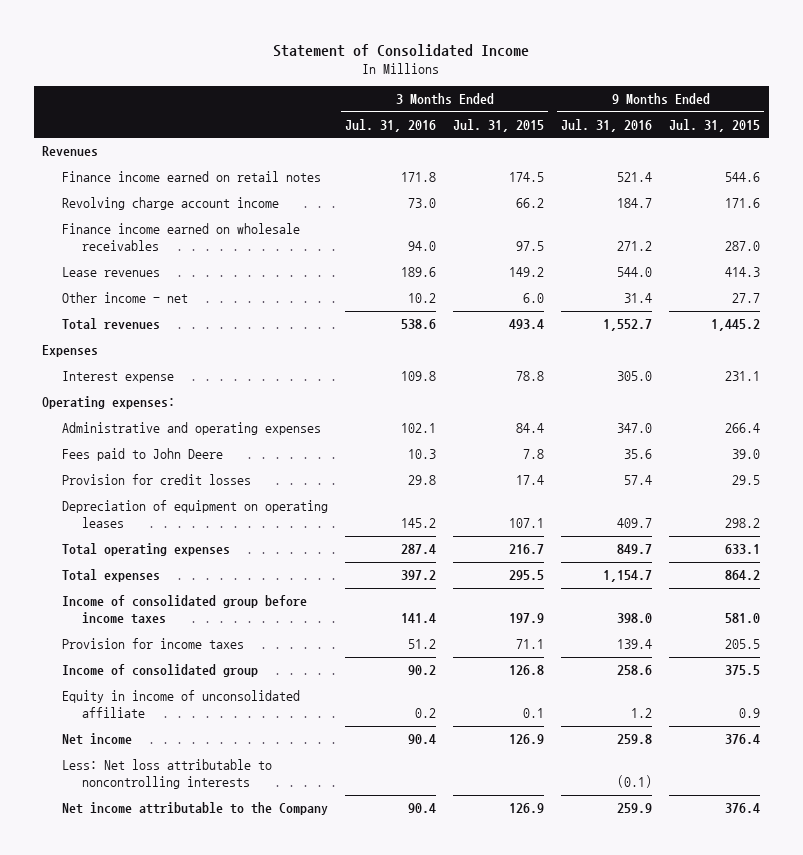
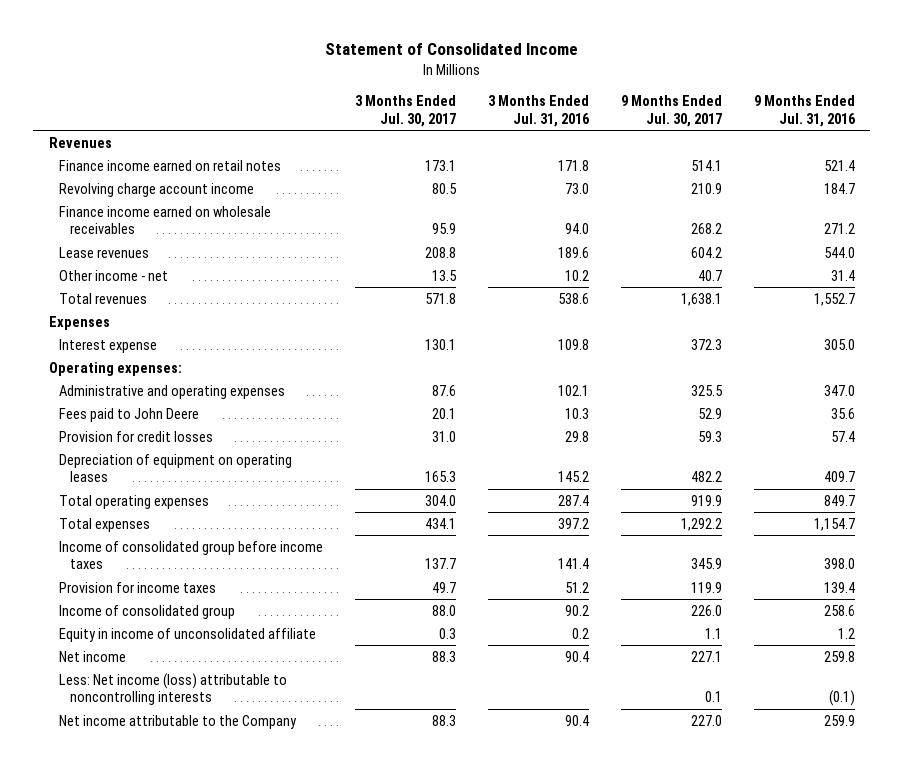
[453,118,545,132] Jul. 31, 2015 -> none
[669,118,761,132] Jul. 31, 2015 -> none
none -> [354,95,456,127] 3 Months Ended Jul. 30, 2017
none -> [620,95,722,127] 9 Months Ended Jul. 30, 2017
[62,759,273,790] Less: Net loss attributable to noncontrolling interests -> [59,672,288,706] Less: Net income (loss) attributable to noncontrolling interests

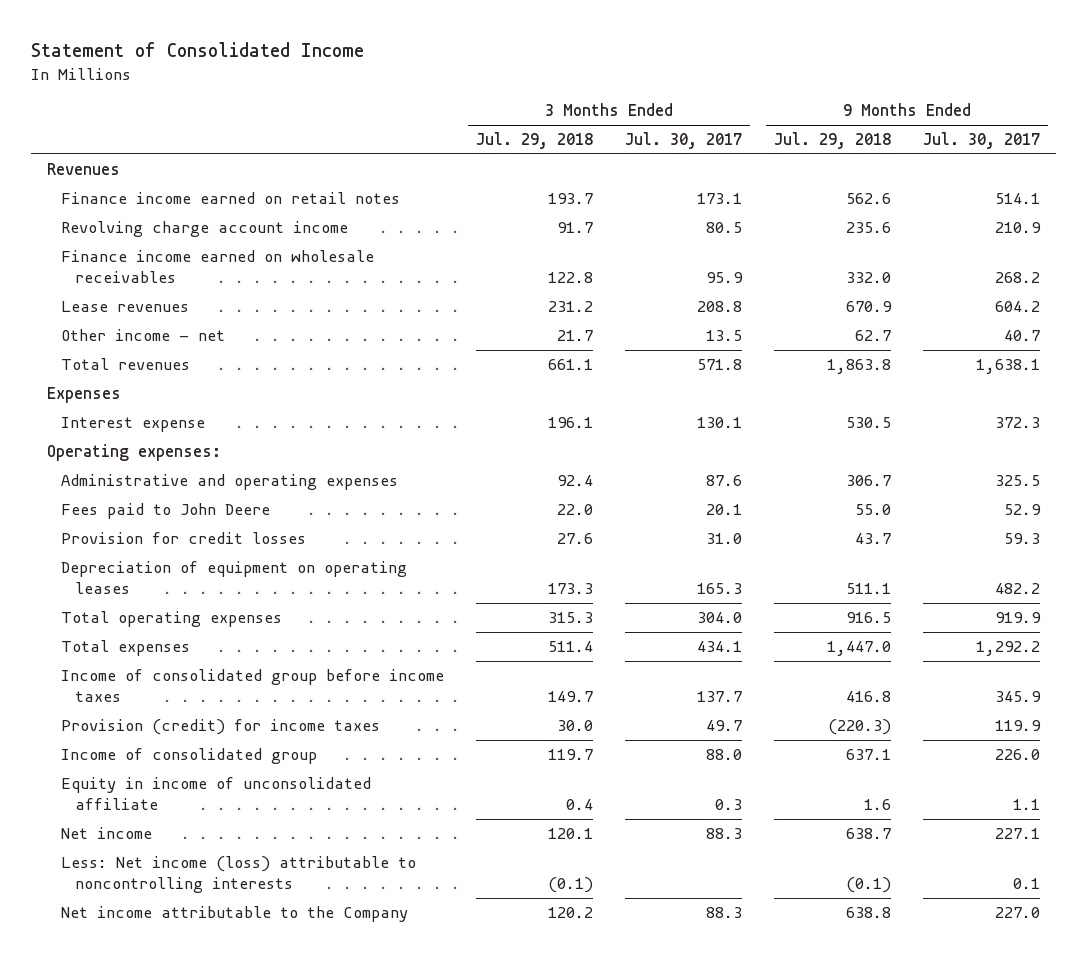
[487,95,590,127] 3 Months Ended Jul. 31, 2016 -> none
[753,95,856,127] 9 Months Ended Jul. 31, 2016 -> none
none -> [476,132,594,150] Jul. 29, 2018
none -> [773,132,891,150] Jul. 29, 2018
[59,581,217,593] Provision for income taxes -> [61,719,381,736] Provision (credit) for income taxes

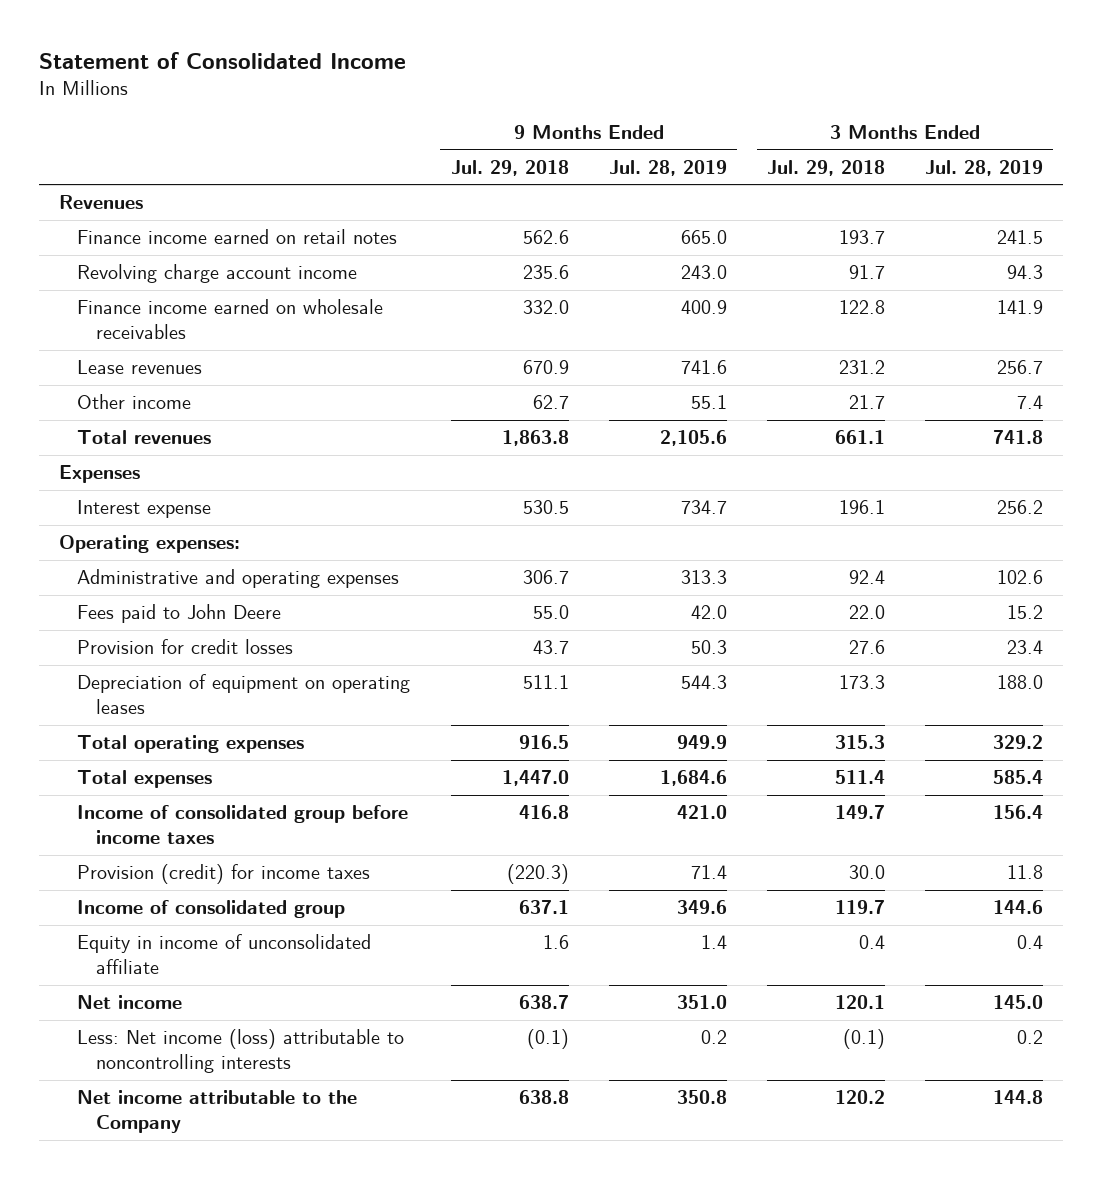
[624,132,742,150] Jul. 30, 2017 -> none
[922,132,1040,150] Jul. 30, 2017 -> none
none -> [608,159,727,176] Jul. 28, 2019
none -> [924,159,1043,176] Jul. 28, 2019
[61,329,226,342] Other income - net -> [77,394,192,410] Other income

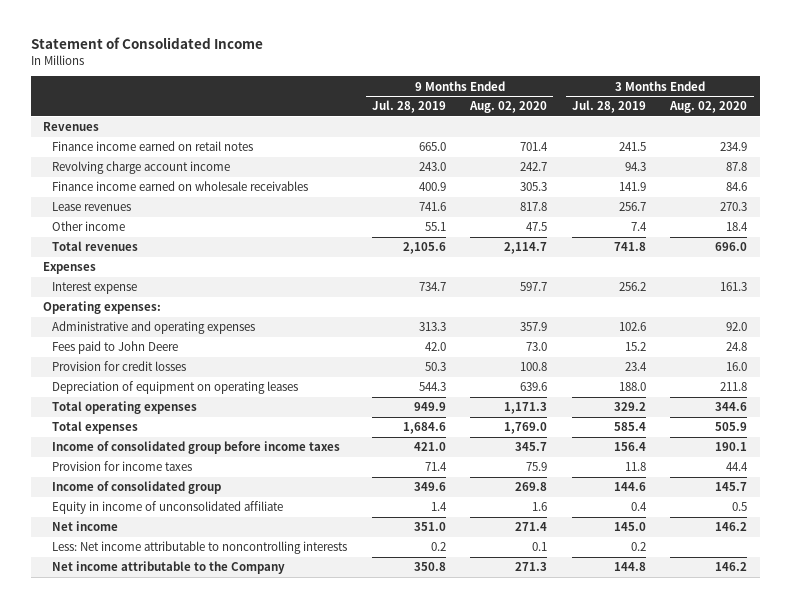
[450,159,569,176] Jul. 29, 2018 -> none
[766,159,885,176] Jul. 29, 2018 -> none
none -> [469,101,548,114] Aug. 02, 2020
none -> [669,101,748,114] Aug. 02, 2020
[77,864,371,885] Provision (credit) for income taxes -> [52,461,193,472] Provision for income taxes
[77,1029,405,1074] Less: Net income (loss) attributable to noncontrolling interests -> [52,541,348,555] Less: Net income attributable to noncontrolling interests

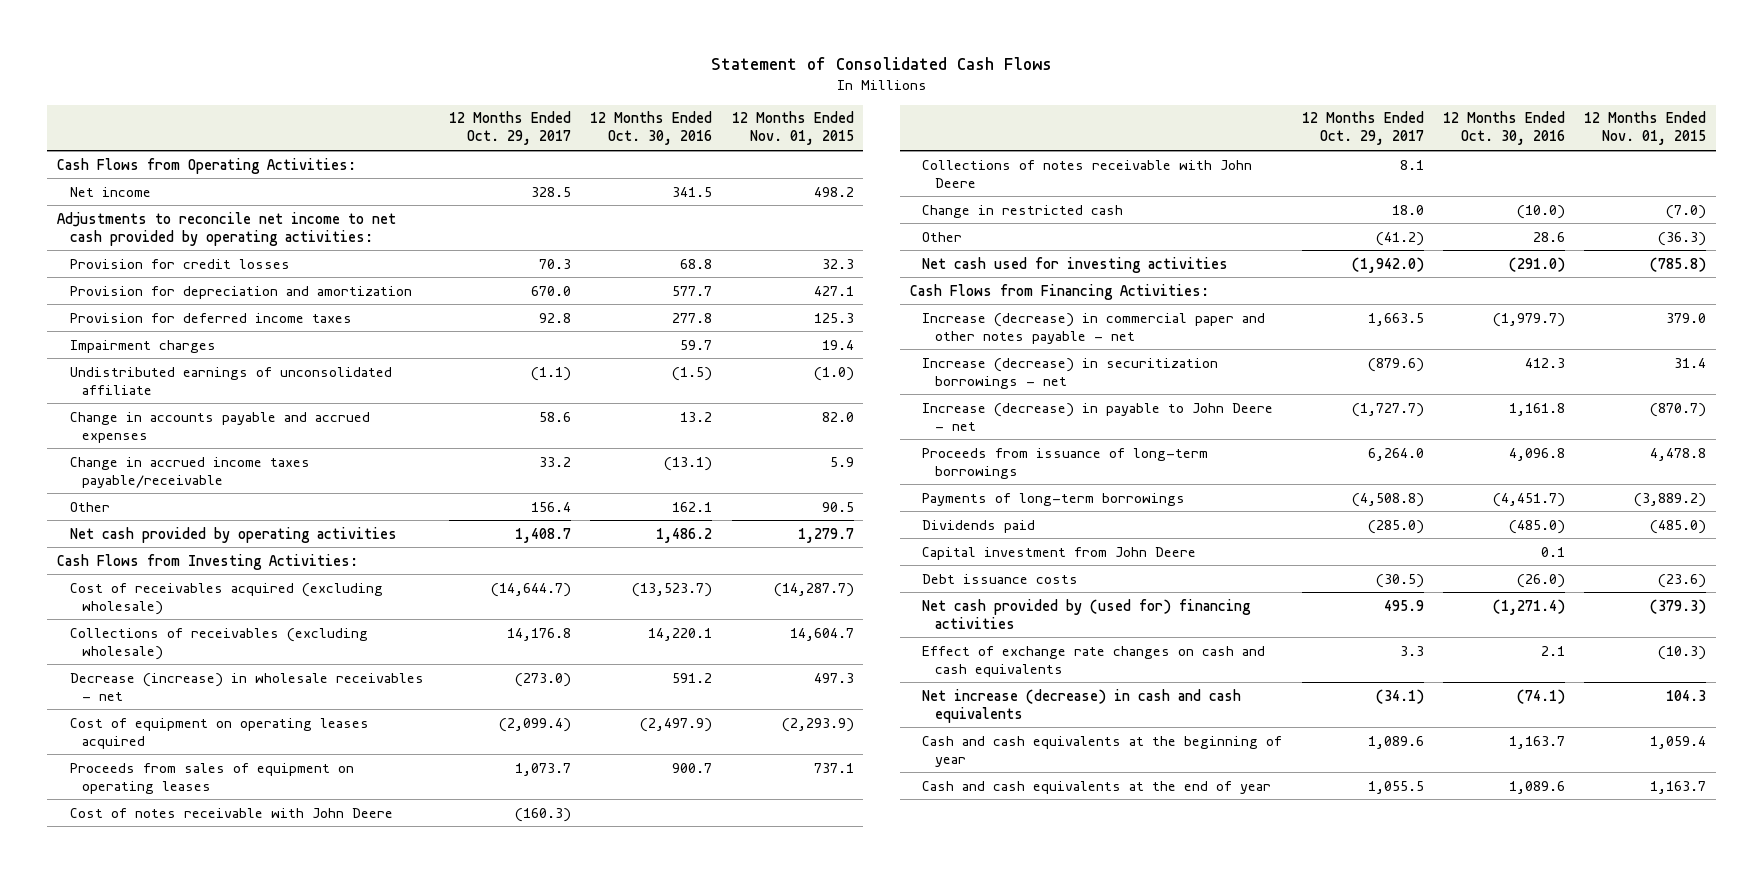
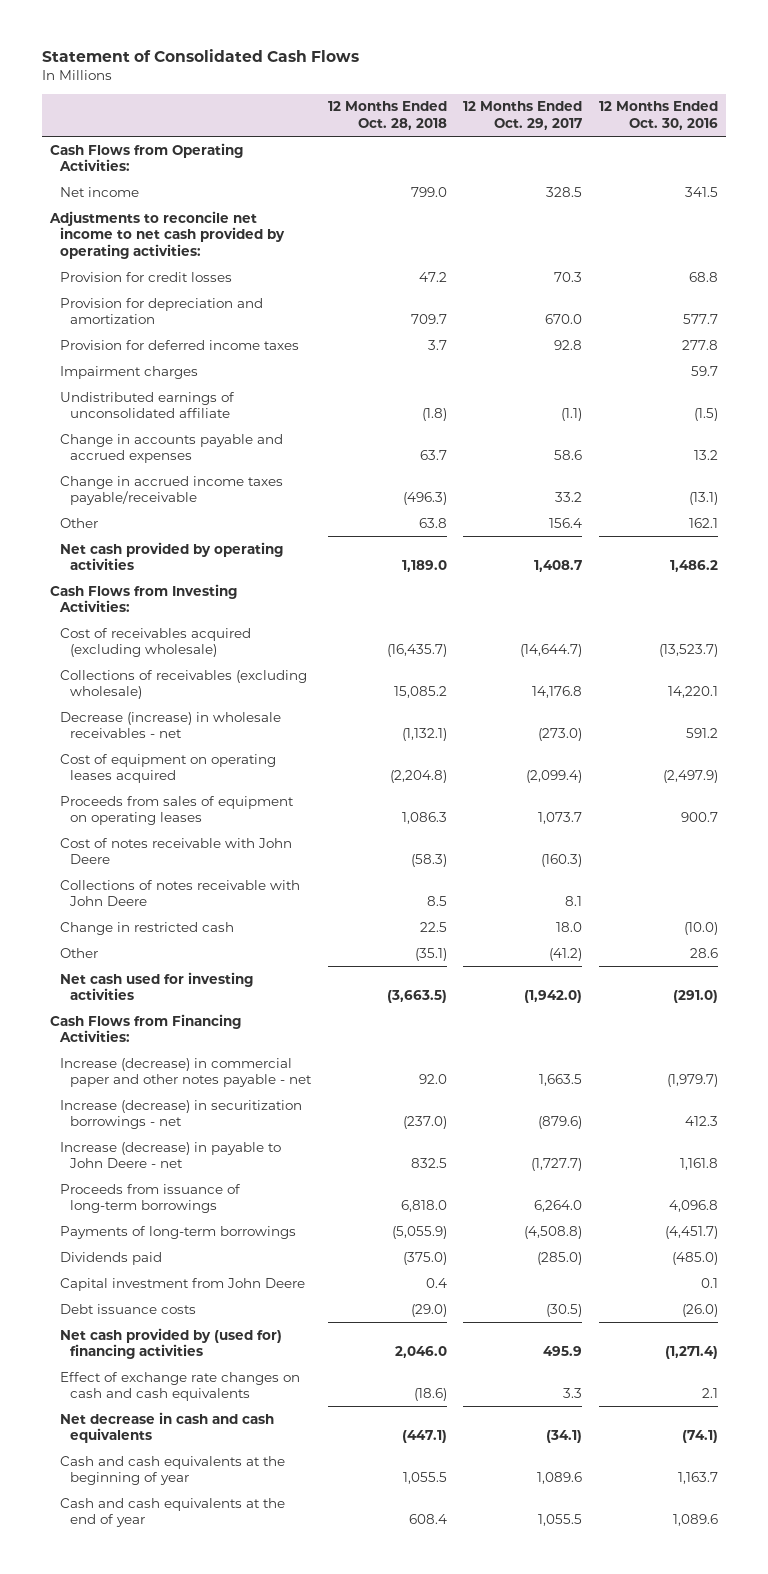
[731,111,854,146] 12 Months Ended Nov. 01, 2015 -> none
none -> [327,101,447,130] 12 Months Ended Oct. 28, 2018
[922,688,1242,723] Net increase (decrease) in cash and cash equivalents -> [60,1411,275,1444] Net decrease in cash and cash equivalents

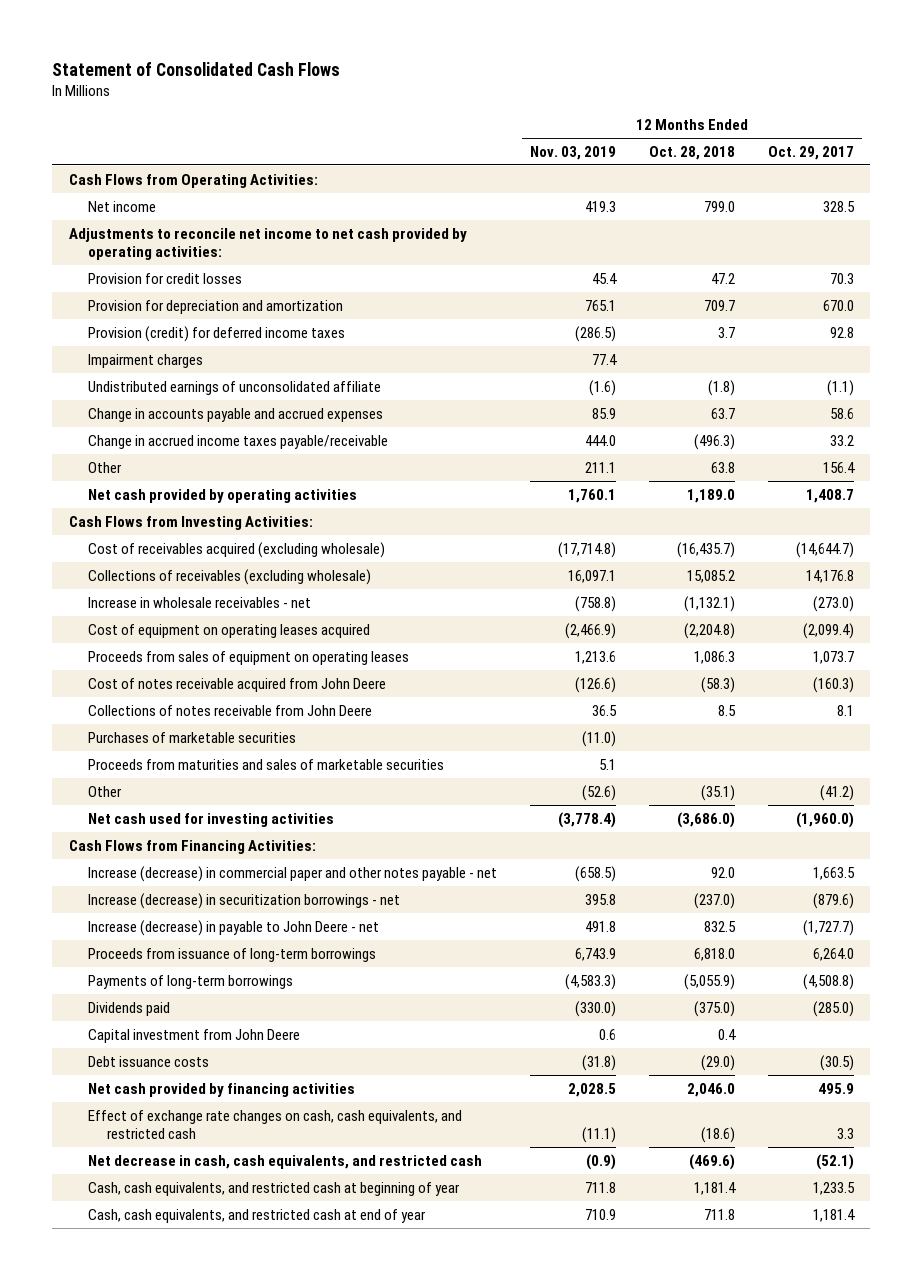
[598,101,718,130] 12 Months Ended Oct. 30, 2016 -> none
none -> [529,145,616,160] Nov. 03, 2019
[60,339,300,350] Provision for deferred income taxes -> [88,325,346,342] Provision (credit) for deferred income taxes
[60,711,282,739] Decrease (increase) in wholesale receivables - net -> [88,596,312,608] Increase in wholesale receivables - net
[60,921,235,935] Change in restricted cash -> none
[60,837,293,865] Cost of notes receivable with John Deere -> [88,677,387,692] Cost of notes receivable acquired from John Deere
[60,879,301,907] Collections of notes receivable with John Deere -> [88,704,373,716] Collections of notes receivable from John Deere
none -> [88,731,297,743] Purchases of marketable securities
none -> [88,758,445,770] Proceeds from maturities and sales of marketable securities
[386,990,447,1004] (3,663.5) -> [676,811,735,828] (3,686.0)
[524,990,583,1004] (1,942.0) -> [795,811,854,828] (1,960.0)
[60,1327,283,1360] Net cash provided by (used for) financing activities -> [88,1082,356,1097] Net cash provided by financing activities
[60,1371,301,1402] Effect of exchange rate changes on cash and cash equivalents -> [88,1109,463,1139] Effect of exchange rate changes on cash, cash equivalents, and restricted cash
[60,1411,275,1444] Net decrease in cash and cash equivalents -> [88,1154,483,1169] Net decrease in cash, cash equivalents, and restricted cash
[401,1430,447,1444] (447.1) -> [688,1153,735,1170] (469.6)
[546,1430,583,1444] (34.1) -> [815,1153,854,1170] (52.1)
[60,1455,286,1486] Cash and cash equivalents at the beginning of year -> [88,1181,461,1196] Cash, cash equivalents, and restricted cash at beginning of year
[402,1472,447,1485] 1,055.5 -> [693,1181,736,1195] 1,181.4
[537,1472,583,1485] 1,089.6 -> [812,1181,855,1195] 1,233.5
[60,1497,286,1528] Cash and cash equivalents at the end of year -> [88,1208,427,1223] Cash, cash equivalents, and restricted cash at end of year
[408,1514,447,1525] 608.4 -> [703,1208,735,1220] 711.8
[538,1514,583,1527] 1,055.5 -> [812,1208,855,1222] 1,181.4

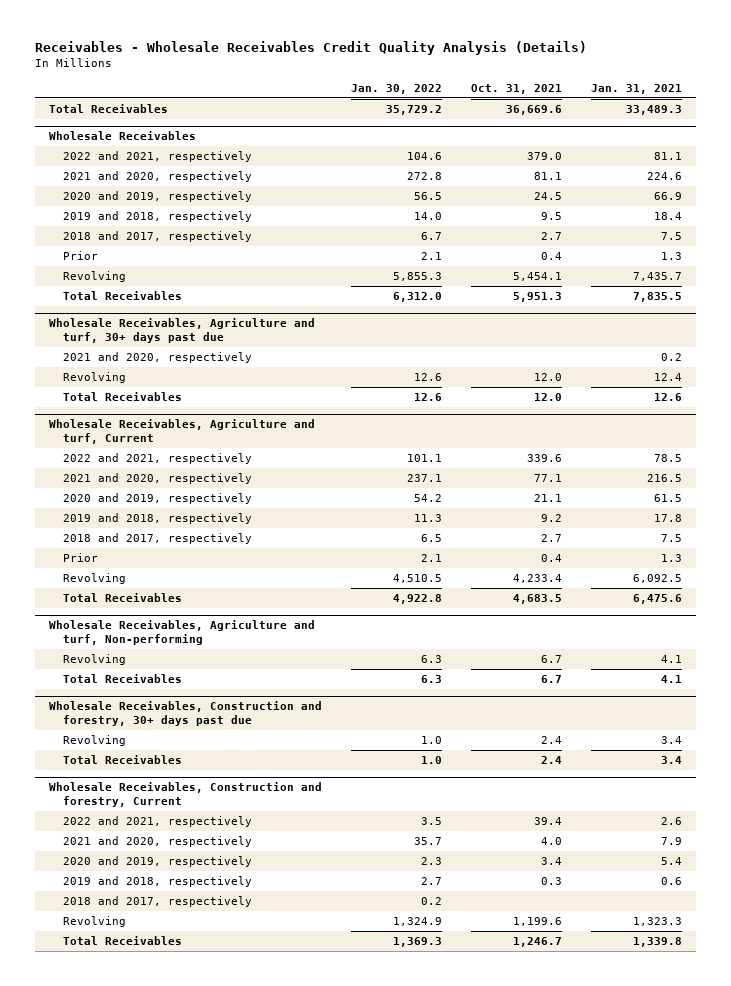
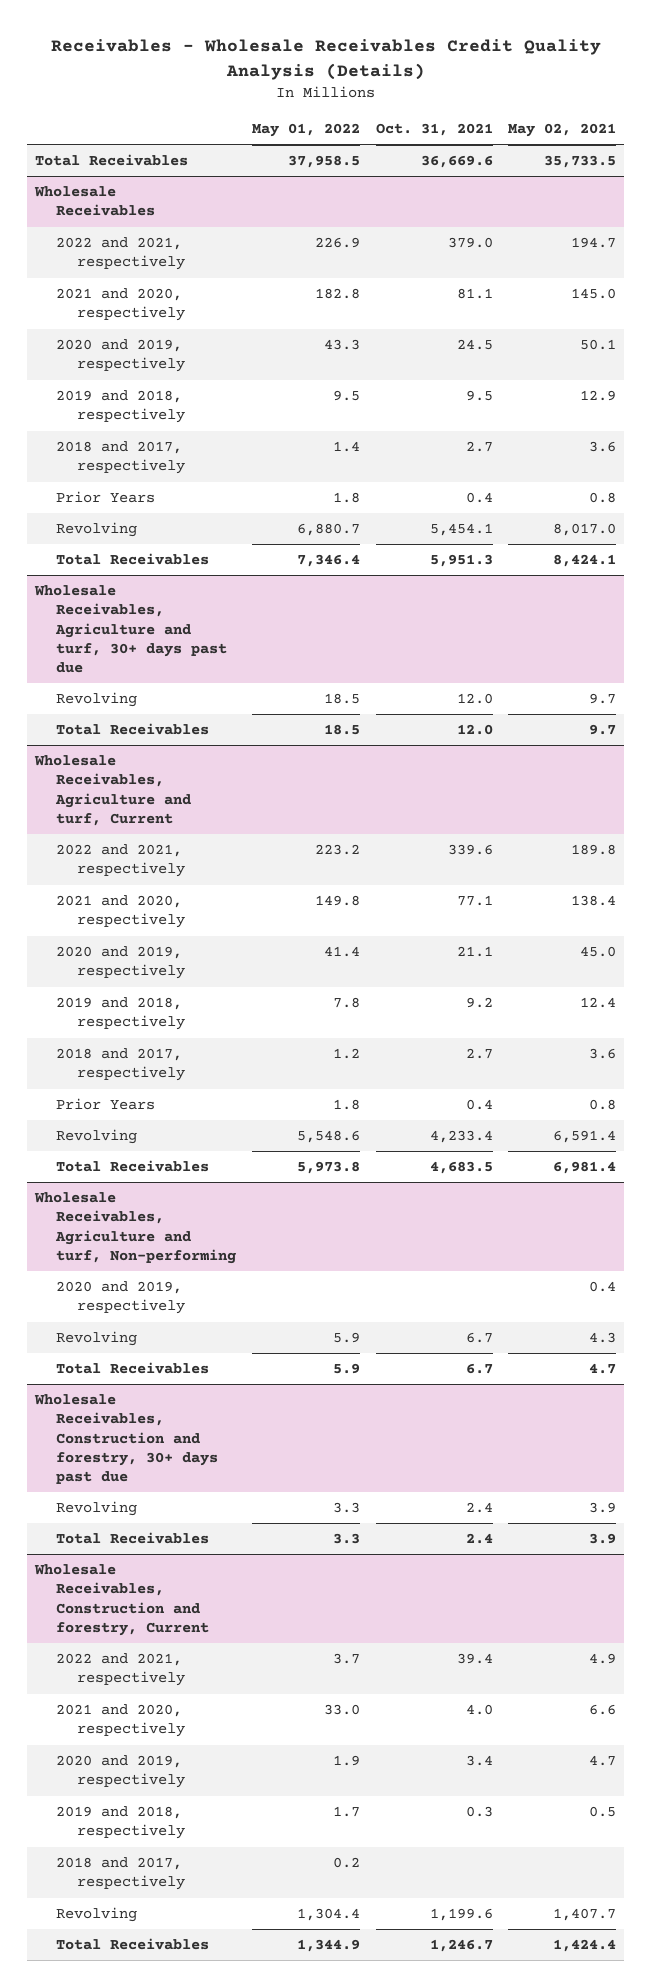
[350,83,442,94] Jan. 30, 2022 -> none
[590,83,682,94] Jan. 31, 2021 -> none
none -> [251,122,360,137] May 01, 2022
none -> [508,122,617,137] May 02, 2021
[63,251,99,261] Prior -> [55,491,155,504] Prior Years
[63,352,253,364] 2021 and 2020, respectively -> none
[63,553,99,563] Prior -> [55,1098,155,1111] Prior Years
none -> [55,1281,185,1315] 2020 and 2019, respectively

